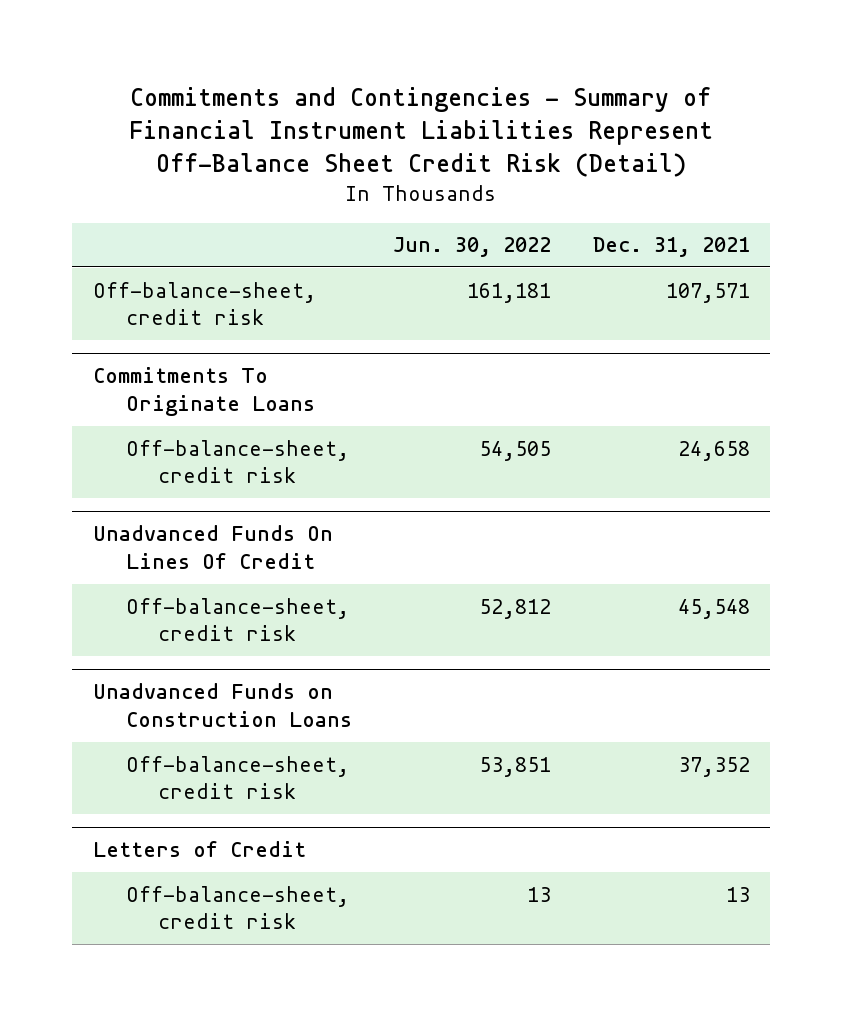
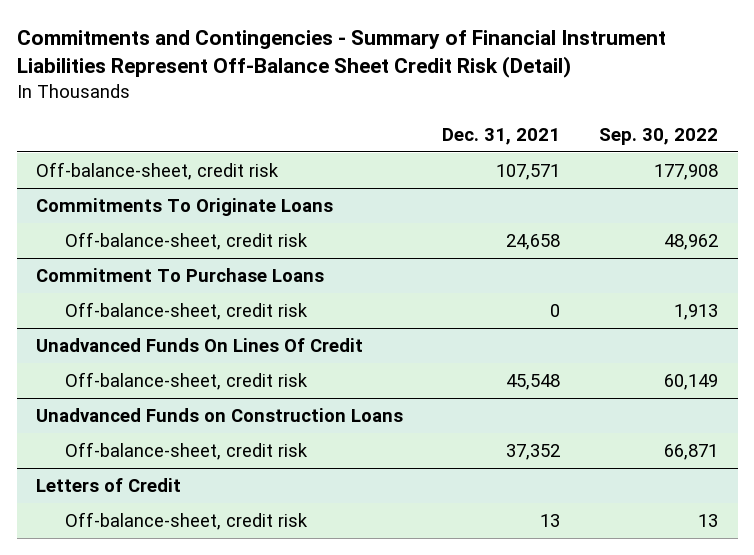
[393,237,552,258] Jun. 30, 2022 -> none
none -> [599,127,719,145] Sep. 30, 2022
none -> [36,268,325,283] Commitment To Purchase Loans
none -> [65,302,309,321] Off-balance-sheet, credit risk

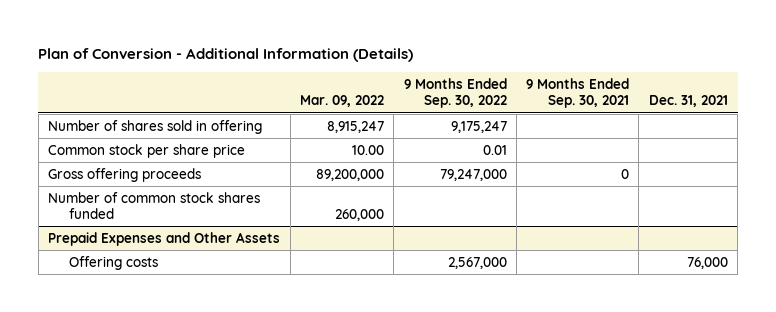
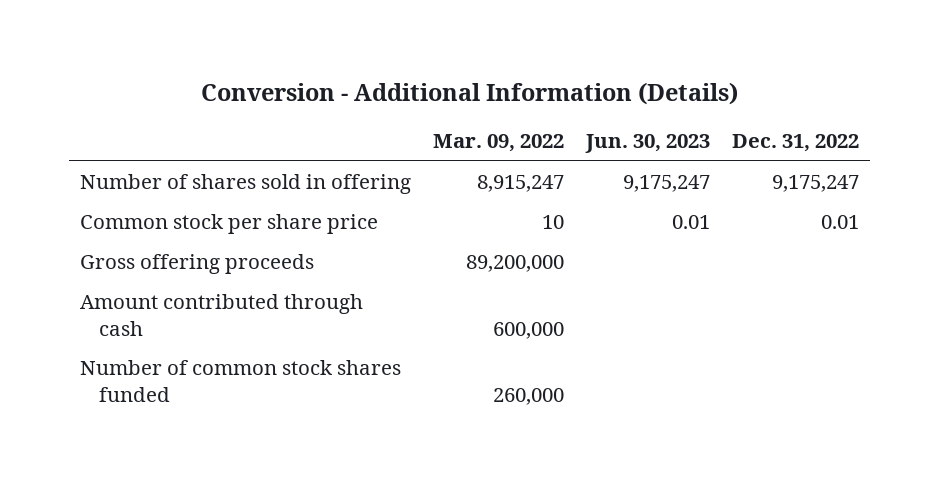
[38,48,414,63] Plan of Conversion - Additional Information (Details) -> [200,81,738,105] Conversion - Additional Information (Details)
[403,78,507,109] 9 Months Ended Sep. 30, 2022 -> none
[526,78,630,109] 9 Months Ended Sep. 30, 2021 -> none
[648,95,728,108] Dec. 31, 2021 -> none
none -> [585,134,711,154] Jun. 30, 2023
none -> [732,134,860,153] Dec. 31, 2022
[351,144,384,155] 10.00 -> [541,215,564,230] 10
none -> [79,294,363,336] Amount contributed through cash
[48,231,281,246] Prepaid Expenses and Other Assets -> none
[68,255,158,270] Offering costs -> none

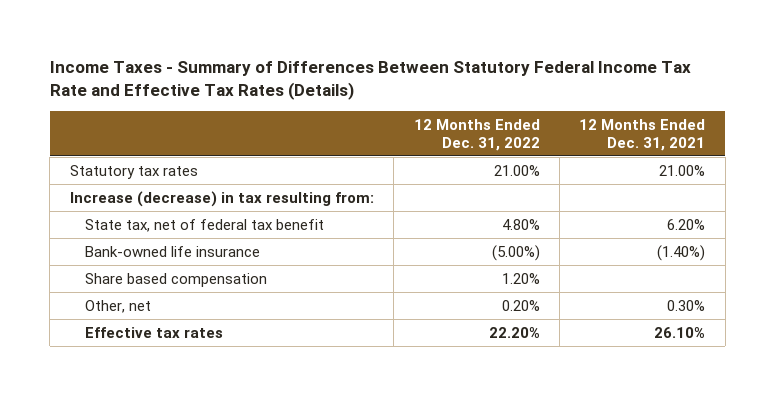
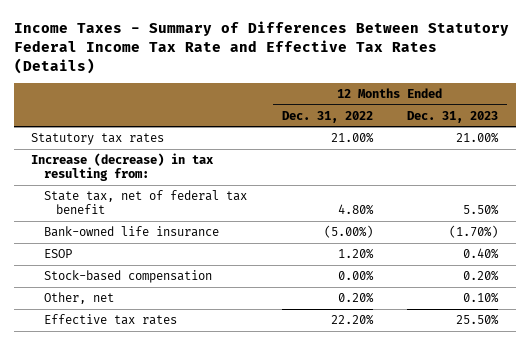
[579,118,706,151] 12 Months Ended Dec. 31, 2021 -> none
none -> [407,110,499,123] Dec. 31, 2023
none -> [43,249,72,259] ESOP
[85,272,268,287] Share based compensation -> [43,270,212,284] Stock-based compensation
[501,272,540,284] 1.20% -> [337,270,374,282] 0.00%

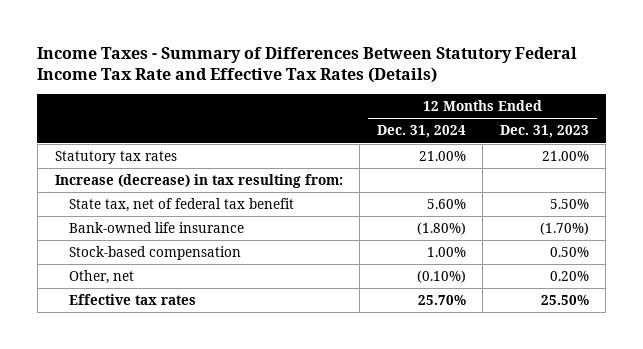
[281,110,373,123] Dec. 31, 2022 -> none
none -> [376,125,466,139] Dec. 31, 2024
[43,249,72,259] ESOP -> none
[463,270,500,282] 0.20% -> [549,247,589,258] 0.50%
[463,292,500,304] 0.10% -> [549,271,589,282] 0.20%

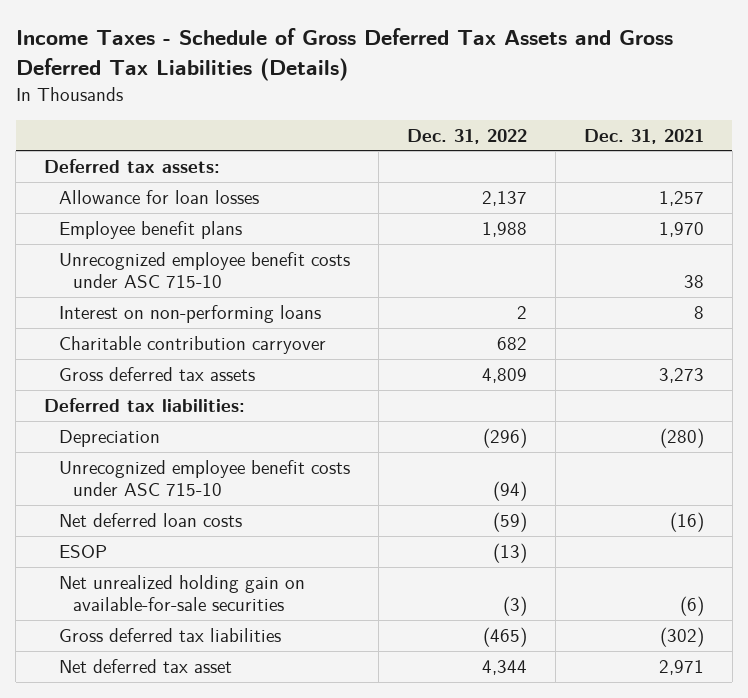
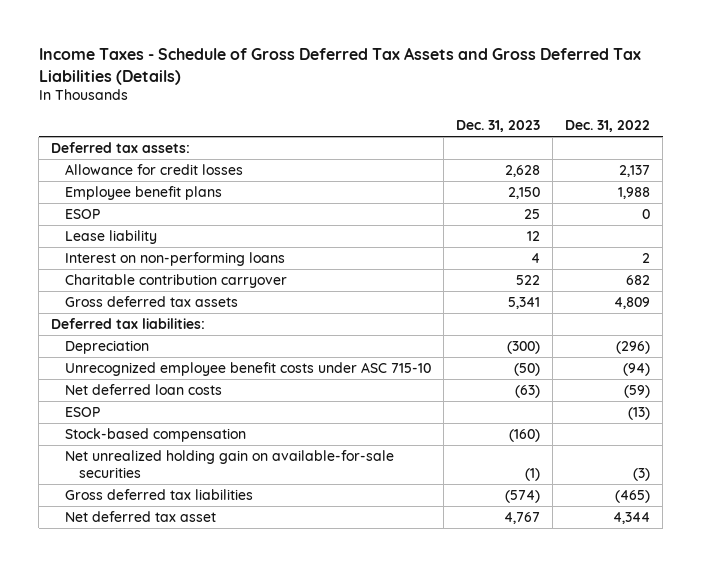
[583,128,704,144] Dec. 31, 2021 -> none
none -> [456,120,541,133] Dec. 31, 2023
[58,190,259,205] Allowance for loan losses -> [64,164,243,176] Allowance for credit losses
[58,252,350,289] Unrecognized employee benefit costs under ASC 715-10 -> none
none -> [64,209,100,220] ESOP
none -> [64,230,157,245] Lease liability
none -> [64,428,246,443] Stock-based compensation

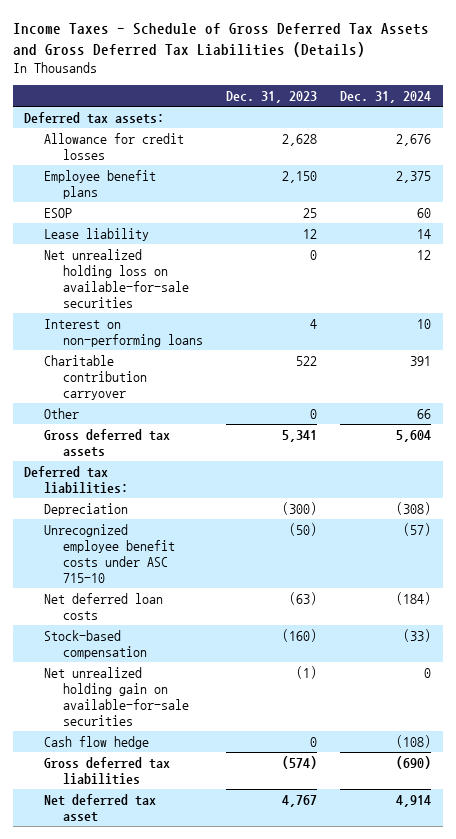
[565,120,651,133] Dec. 31, 2022 -> none
none -> [340,90,432,103] Dec. 31, 2024
none -> [43,248,190,308] Net unrealized holding loss on available-for-sale securities
none -> [43,407,79,419] Other
[64,407,100,418] ESOP -> none
none -> [43,735,149,749] Cash flow hedge

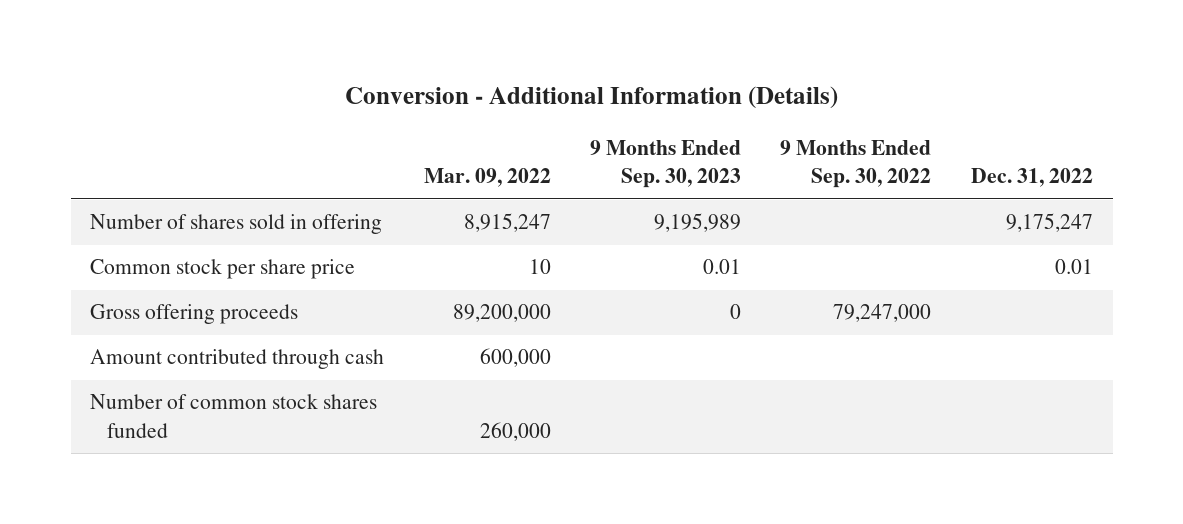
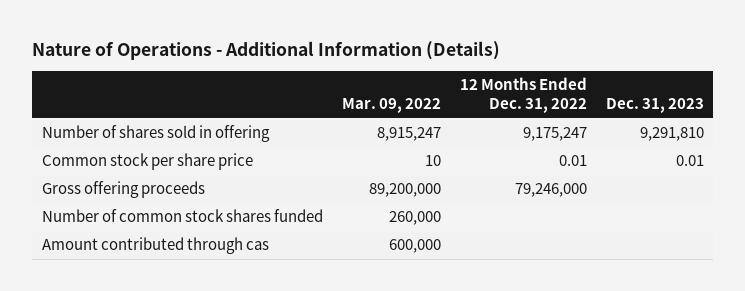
[344,86,838,110] Conversion - Additional Information (Details) -> [32,40,501,60] Nature of Operations - Additional Information (Details)
[590,140,742,189] 9 Months Ended Sep. 30, 2023 -> none
[780,140,932,189] 9 Months Ended Sep. 30, 2022 -> none
[970,168,1093,188] Dec. 31, 2022 -> none
none -> [459,77,587,114] 12 Months Ended Dec. 31, 2022
none -> [605,98,704,114] Dec. 31, 2023
[90,349,385,370] Amount contributed through cash -> none
none -> [41,237,269,255] Amount contributed through cas

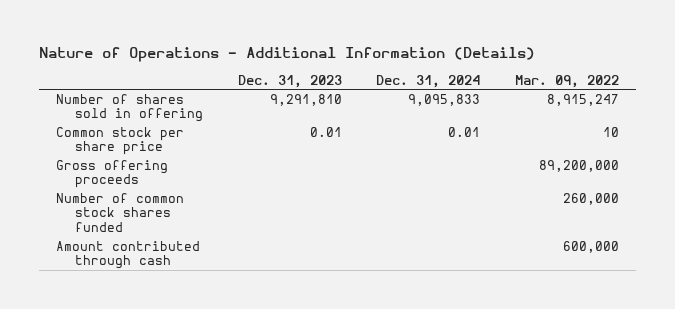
[459,77,587,114] 12 Months Ended Dec. 31, 2022 -> none
none -> [376,74,481,88] Dec. 31, 2024
[41,237,269,255] Amount contributed through cas -> [56,240,201,270] Amount contributed through cash

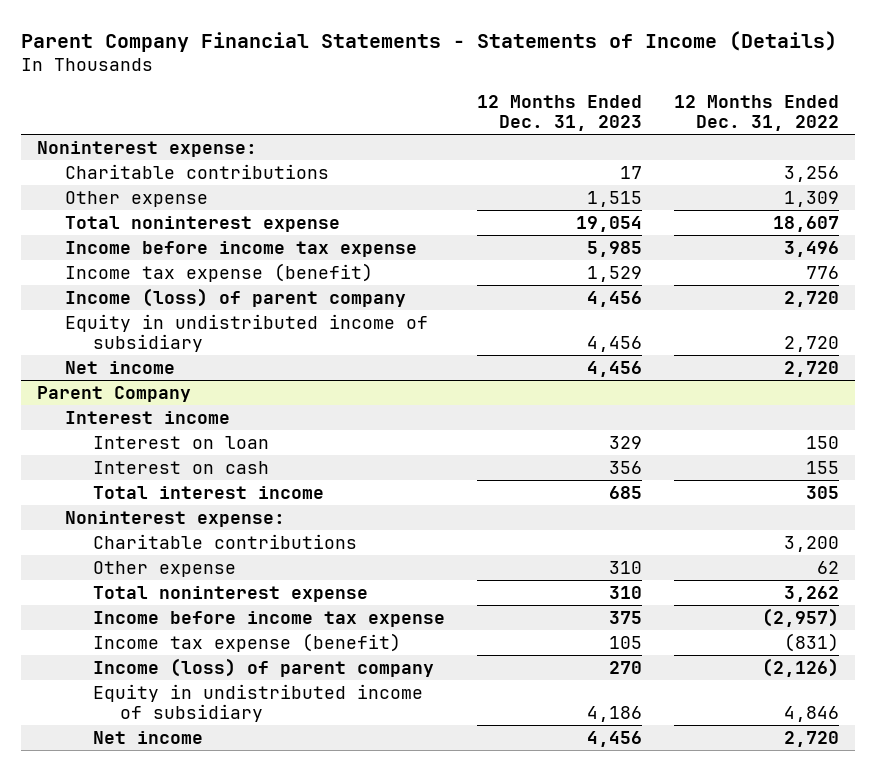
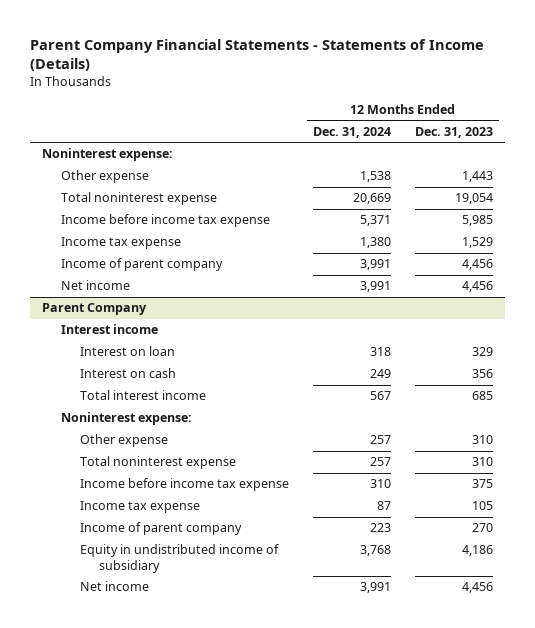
[673,94,839,131] 12 Months Ended Dec. 31, 2022 -> none
none -> [313,126,392,138] Dec. 31, 2024
[64,163,329,179] Charitable contributions -> none
[586,190,642,207] 1,515 -> [462,171,494,183] 1,443
[64,313,428,353] Equity in undistributed income of subsidiary -> none
[64,262,373,282] Income tax expense (benefit) -> [61,237,182,250] Income tax expense
[64,287,406,307] Income (loss) of parent company -> [61,258,224,272] Income of parent company
[92,533,357,549] Charitable contributions -> none
[92,632,401,652] Income tax expense (benefit) -> [80,501,201,514] Income tax expense
[92,657,434,677] Income (loss) of parent company -> [80,522,243,536] Income of parent company

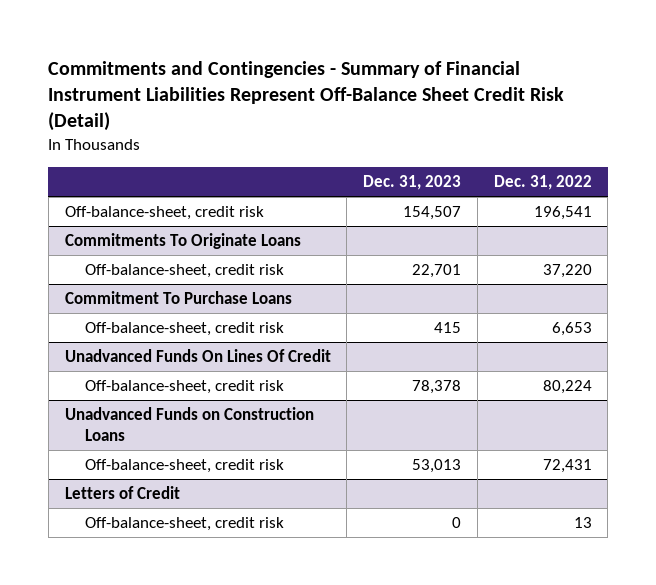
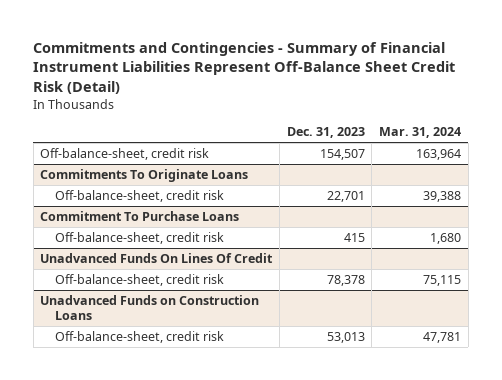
[493,175,592,191] Dec. 31, 2022 -> none
none -> [379,127,462,139] Mar. 31, 2024
[64,486,180,500] Letters of Credit -> none
[85,517,285,532] Off-balance-sheet, credit risk -> none

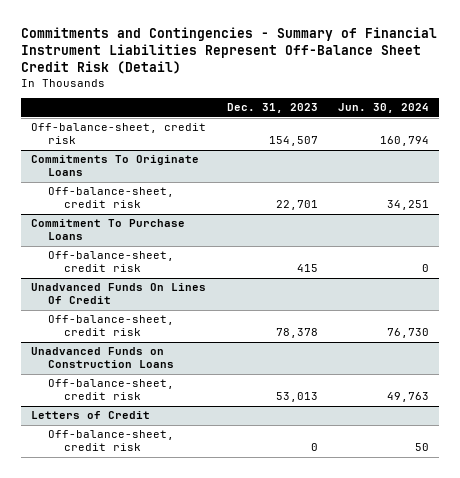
[379,127,462,139] Mar. 31, 2024 -> none
none -> [338,103,430,114] Jun. 30, 2024
none -> [30,411,150,420] Letters of Credit
none -> [47,430,174,452] Off-balance-sheet, credit risk

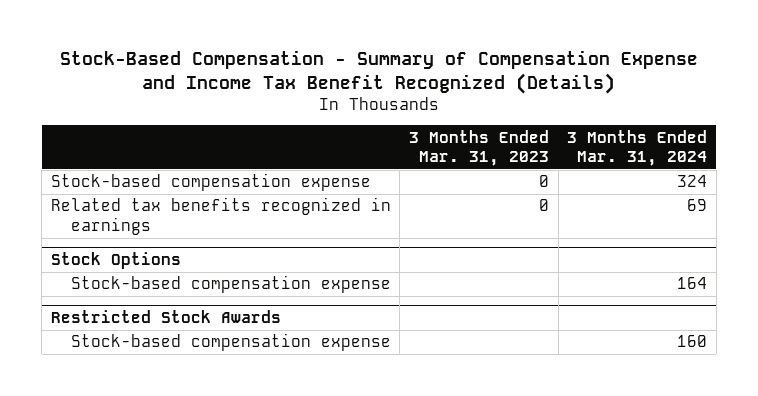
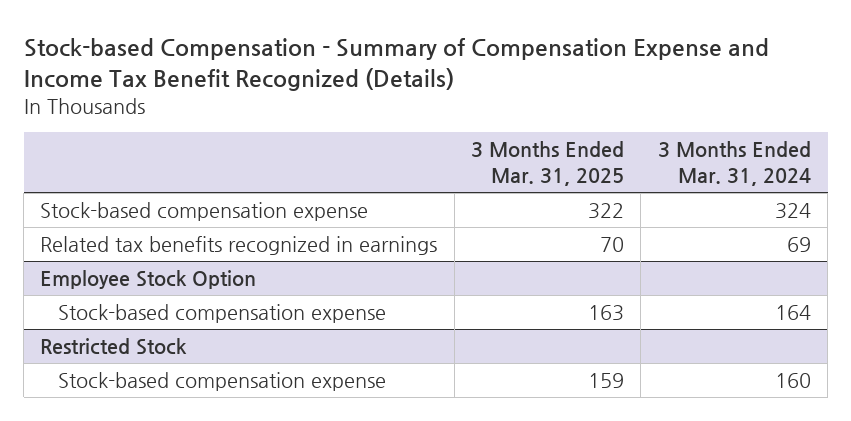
[59,50,698,95] Stock-Based Compensation - Summary of Compensation Expense and Income Tax Benefit Recognized (Details) -> [23,37,769,91] Stock-based Compensation - Summary of Compensation Expense and Income Tax Benefit Recognized (Details)
[408,129,549,167] 3 Months Ended Mar. 31, 2023 -> none
none -> [471,141,625,187] 3 Months Ended Mar. 31, 2025
[50,252,181,270] Stock Options -> [40,269,257,289] Employee Stock Option
[50,310,281,324] Restricted Stock Awards -> [40,337,188,355] Restricted Stock

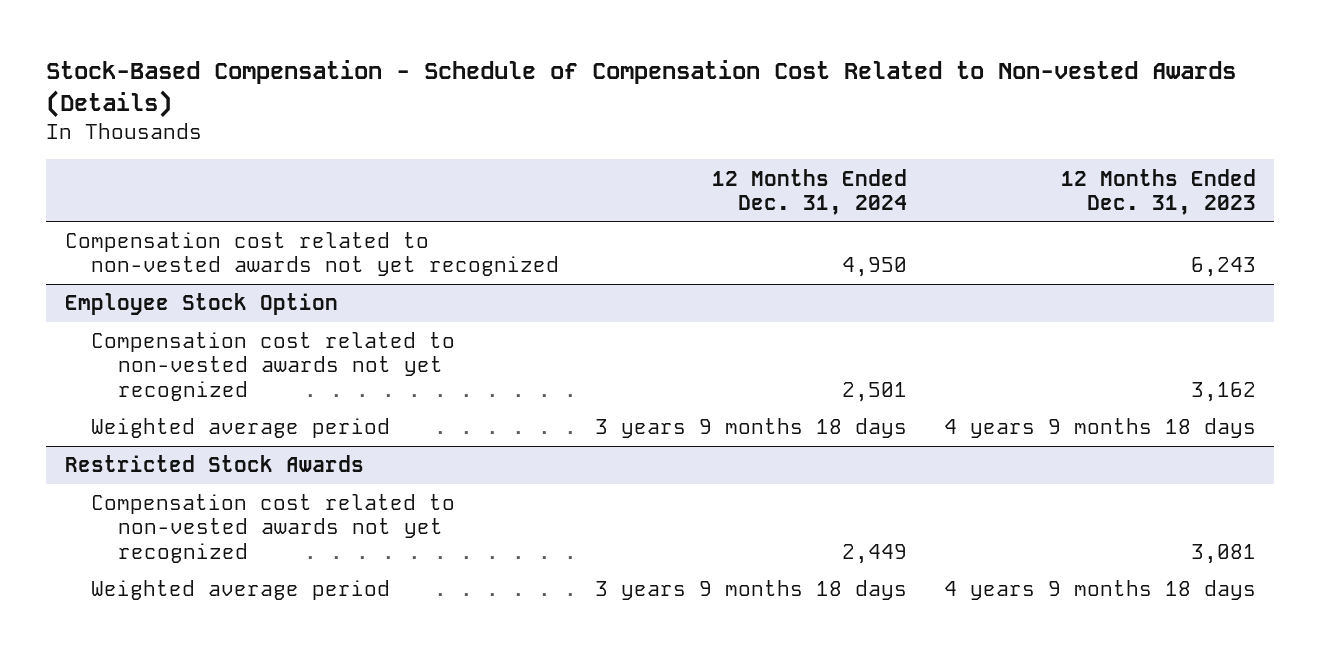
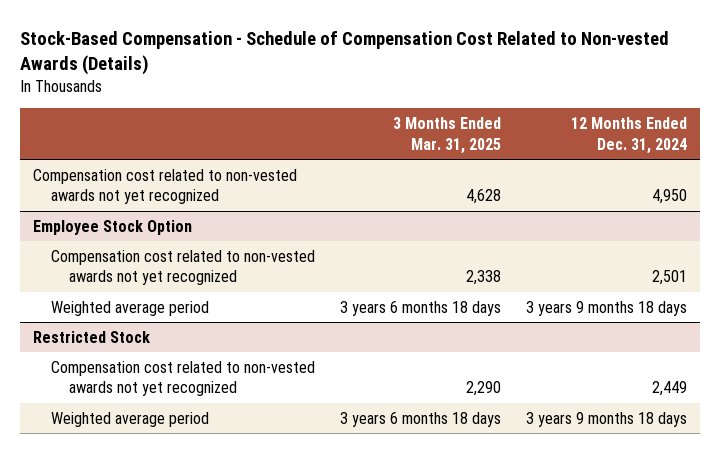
[1060,168,1256,215] 12 Months Ended Dec. 31, 2023 -> none
none -> [392,117,501,154] 3 Months Ended Mar. 31, 2025
[64,455,364,473] Restricted Stock Awards -> [32,330,150,343] Restricted Stock

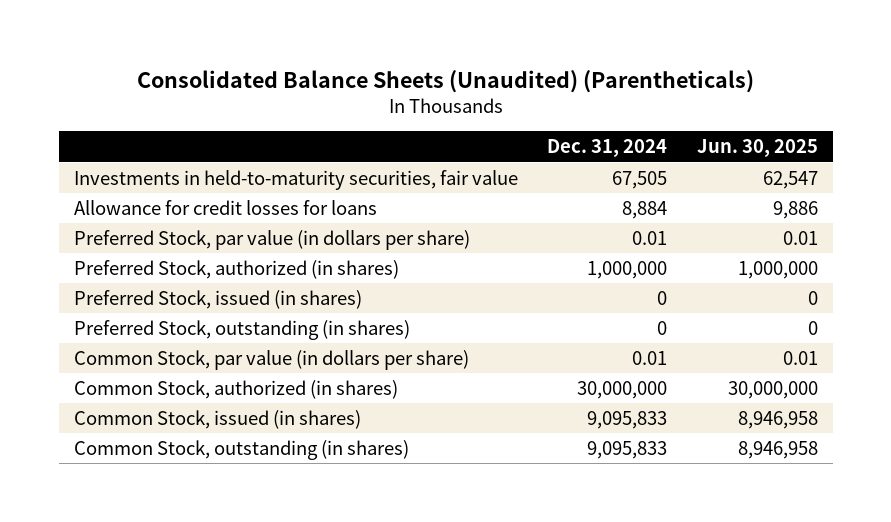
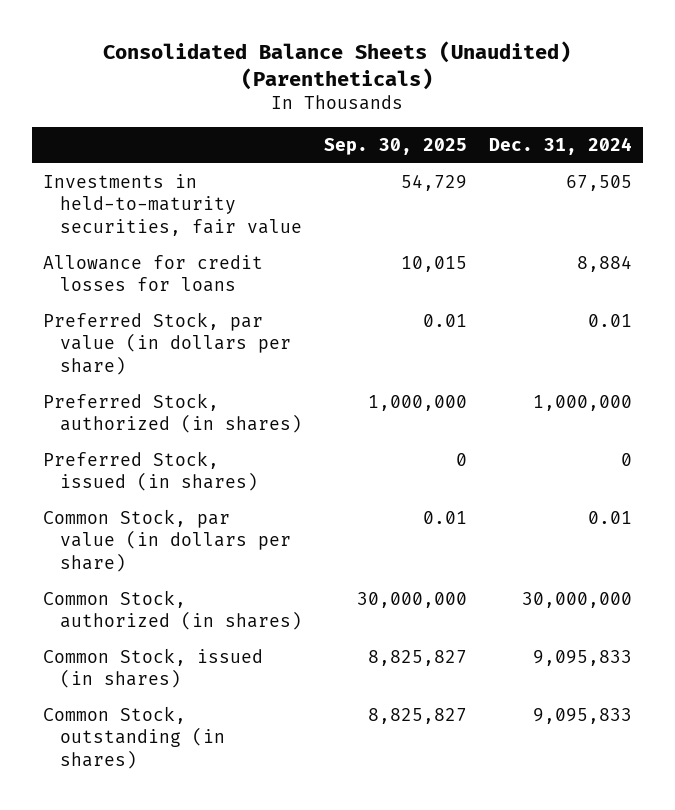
[696,139,818,158] Jun. 30, 2025 -> none
none -> [323,137,467,155] Sep. 30, 2025
[73,319,410,340] Preferred Stock, outstanding (in shares) -> none

